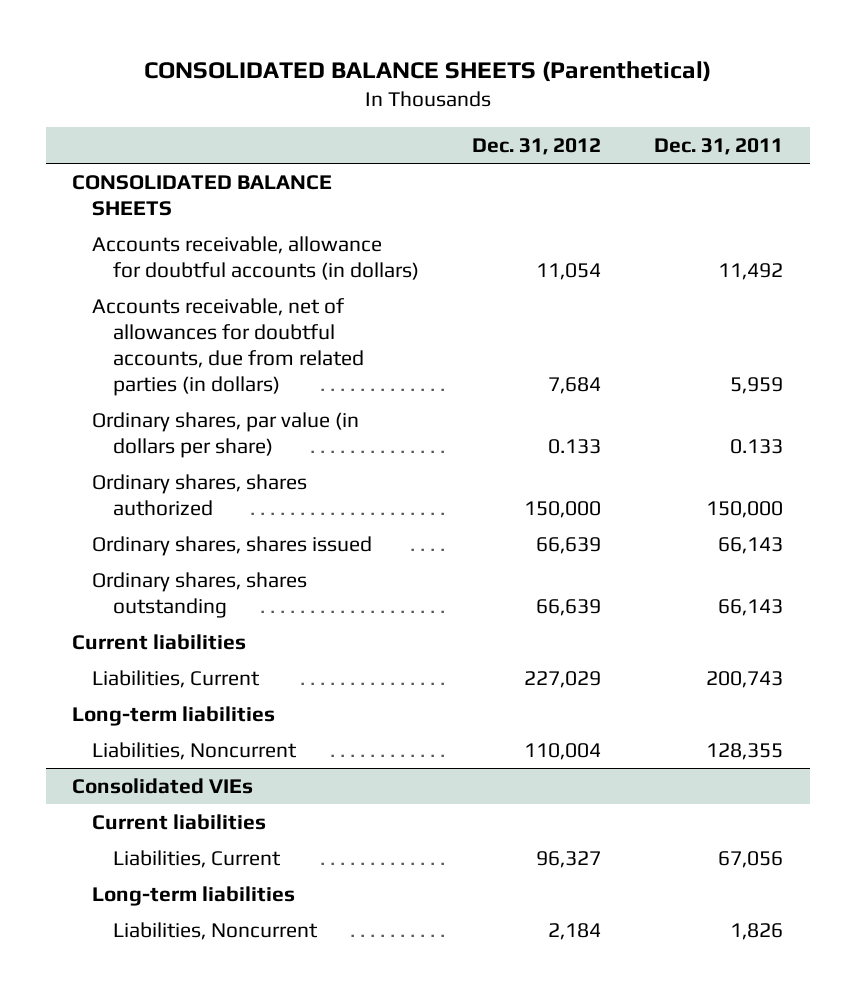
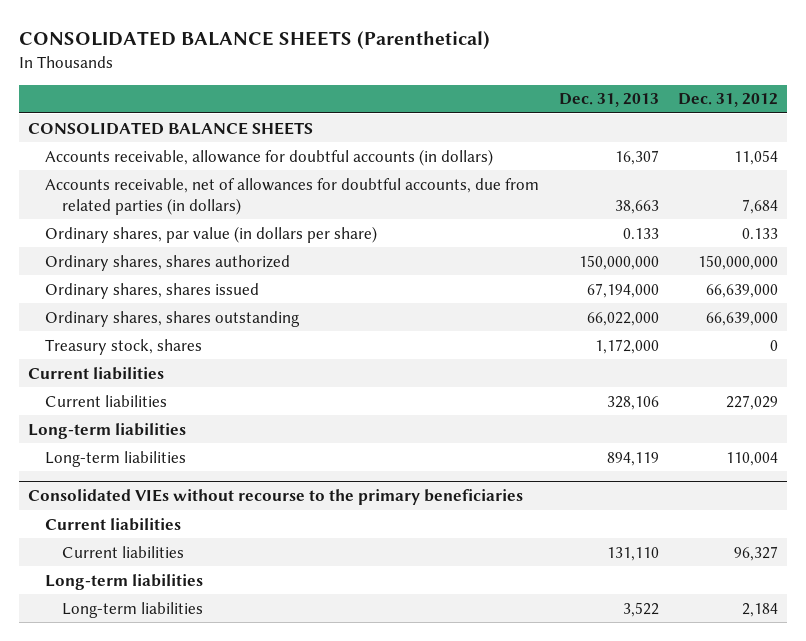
[653,138,783,156] Dec. 31, 2011 -> none
none -> [558,93,659,108] Dec. 31, 2013
[523,500,601,518] 150,000 -> [697,254,778,270] 150,000,000
[535,536,601,554] 66,639 -> [705,283,778,298] 66,639,000
[535,598,601,616] 66,639 -> [705,311,778,326] 66,639,000
none -> [45,338,203,355] Treasury stock, shares
[92,669,261,688] Liabilities, Current -> [45,394,168,407] Current liabilities
[72,777,254,794] Consolidated VIEs -> none
[92,741,298,760] Liabilities, Noncurrent -> [45,450,187,467] Long-term liabilities
none -> [28,489,524,506] Consolidated VIEs without recourse to the primary beneficiaries
[112,849,281,868] Liabilities, Current -> [62,545,185,558] Current liabilities
[112,921,318,940] Liabilities, Noncurrent -> [62,601,204,618] Long-term liabilities

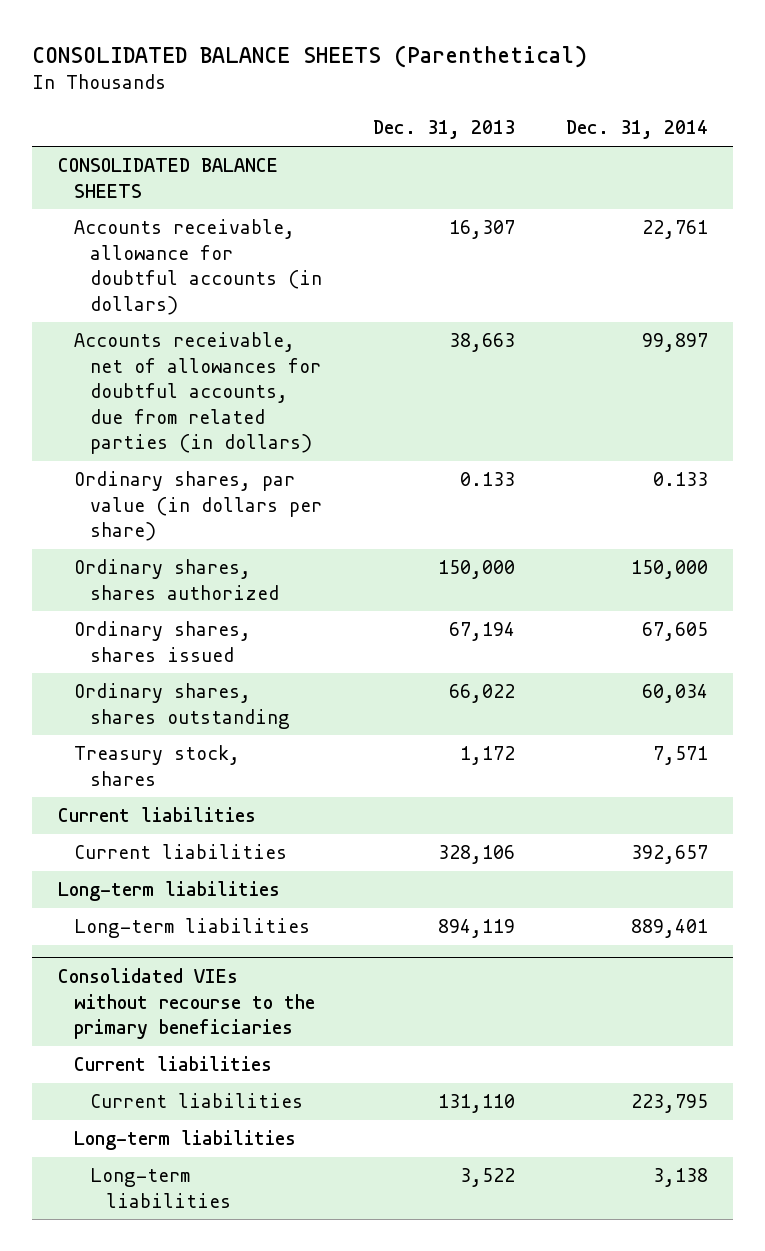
[677,93,778,108] Dec. 31, 2012 -> none
none -> [565,120,708,140] Dec. 31, 2014
[578,254,659,270] 150,000,000 -> [437,560,515,580] 150,000
[586,282,659,298] 67,194,000 -> [448,622,515,642] 67,194
[586,311,659,326] 66,022,000 -> [448,684,515,704] 66,022
[594,338,659,354] 1,172,000 -> [459,746,515,766] 1,172

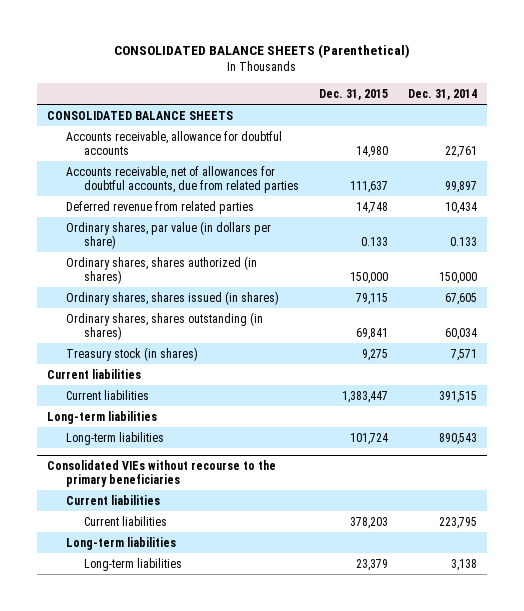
[372,120,515,140] Dec. 31, 2013 -> none
none -> [319,88,389,100] Dec. 31, 2015
[73,219,322,315] Accounts receivable, allowance for doubtful accounts (in dollars) -> [65,130,282,155] Accounts receivable, allowance for doubtful accounts
[73,332,321,455] Accounts receivable, net of allowances for doubtful accounts, due from related parties (in dollars) -> [65,165,300,193] Accounts receivable, net of allowances for doubtful accounts, due from related parties
none -> [65,200,254,214] Deferred revenue from related parties
[73,559,279,600] Ordinary shares, shares authorized -> [65,255,257,284] Ordinary shares, shares authorized (in shares)
[73,621,251,662] Ordinary shares, shares issued -> [65,290,279,305] Ordinary shares, shares issued (in shares)
[73,683,290,729] Ordinary shares, shares outstanding -> [65,311,263,340] Ordinary shares, shares outstanding (in shares)
[73,745,240,786] Treasury stock, shares -> [65,346,198,361] Treasury stock (in shares)
[630,845,708,865] 392,657 -> [439,390,478,403] 391,515
[630,919,708,939] 889,401 -> [439,432,478,445] 890,543

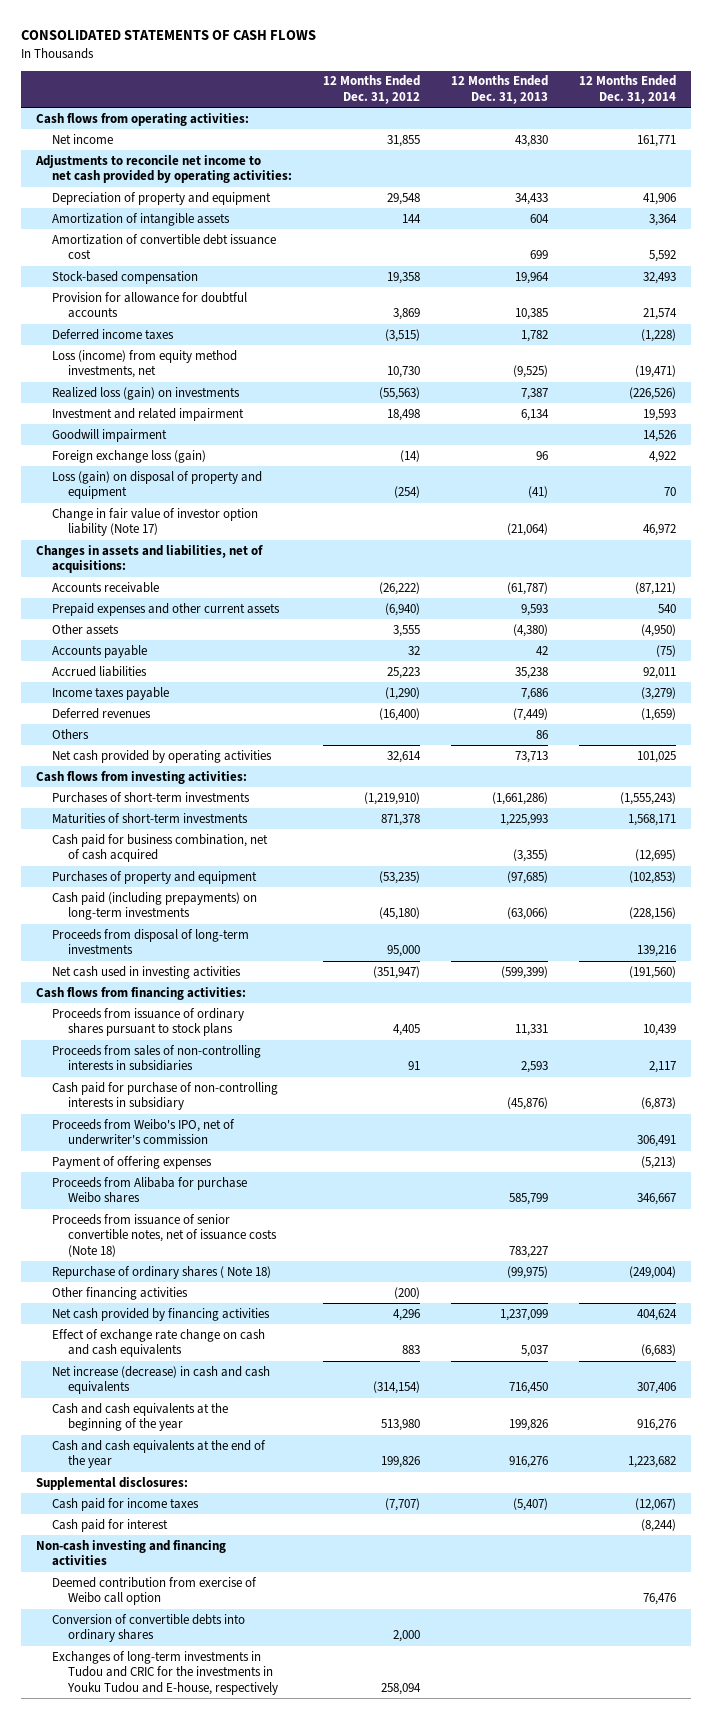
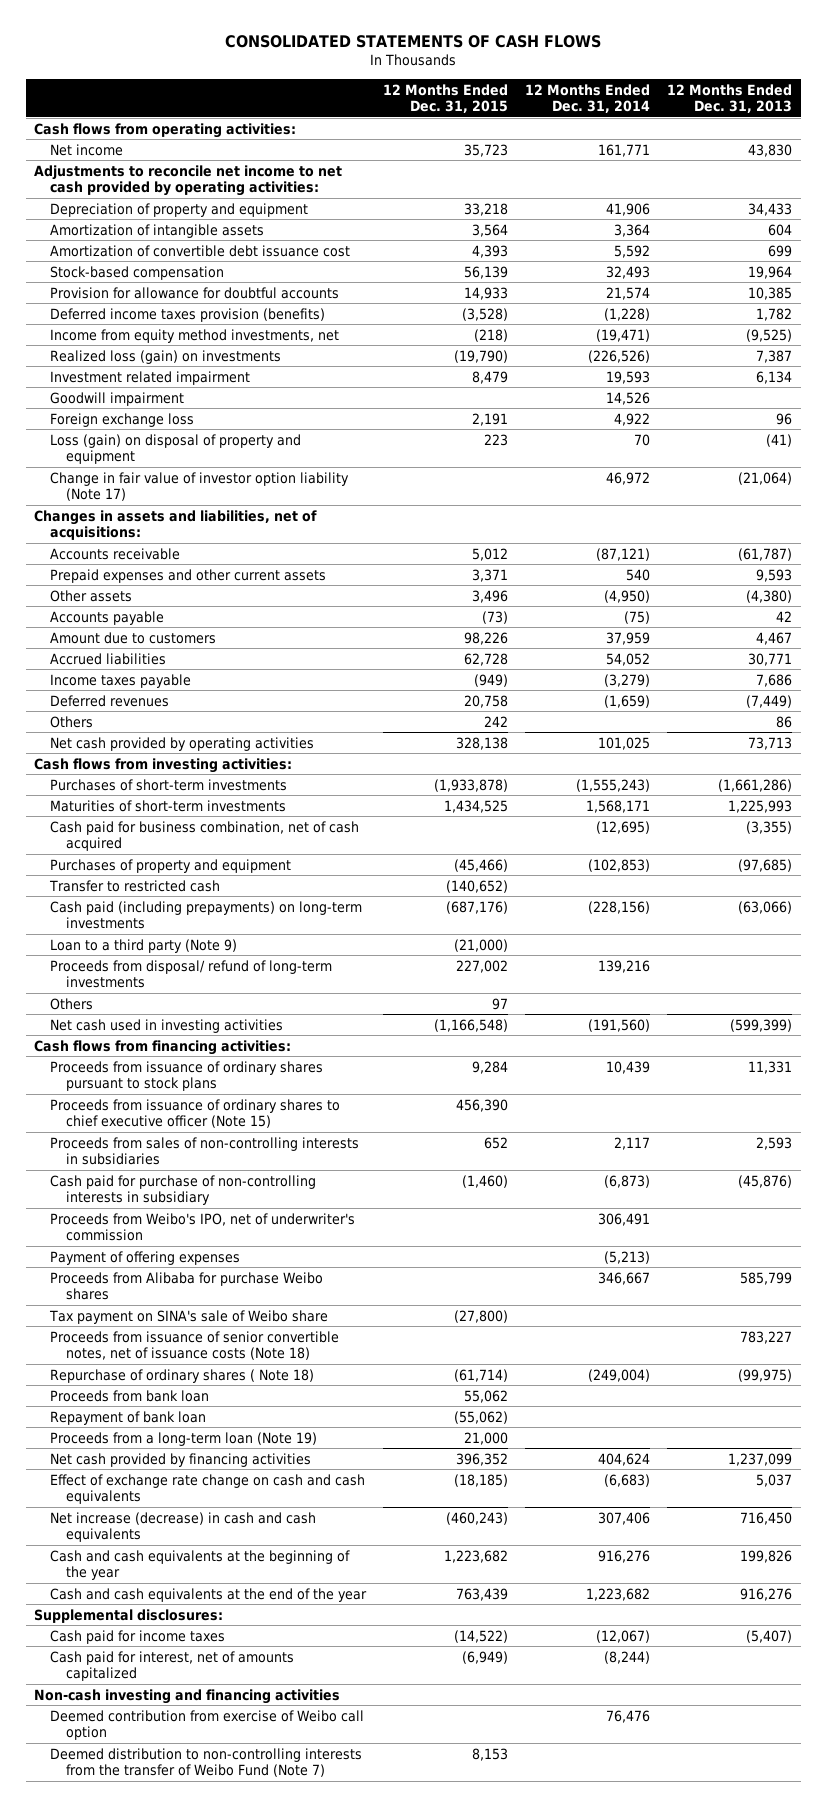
[322,75,420,104] 12 Months Ended Dec. 31, 2012 -> none
none -> [383,83,509,113] 12 Months Ended Dec. 31, 2015
[52,328,175,340] Deferred income taxes -> [49,307,325,322] Deferred income taxes provision (benefits)
[52,349,238,379] Loss (income) from equity method investments, net -> [49,328,339,343] Income from equity method investments, net
[52,407,245,421] Investment and related impairment -> [49,370,250,385] Investment related impairment
[52,449,207,463] Foreign exchange loss (gain) -> [49,412,194,427] Foreign exchange loss
none -> [49,631,216,644] Amount due to customers
[514,666,548,679] 35,238 -> [748,652,793,666] 30,771
[642,666,676,679] 92,011 -> [606,652,651,666] 54,052
none -> [48,879,220,892] Transfer to restricted cash
none -> [49,938,237,953] Loan to a third party (Note 9)
[52,928,250,955] Proceeds from disposal of long-term investments -> [49,959,332,988] Proceeds from disposal/ refund of long-term investments
none -> [49,997,93,1010] Others
none -> [49,1098,340,1128] Proceeds from issuance of ordinary shares to chief executive officer (Note 15)
none -> [48,1309,328,1324] Tax payment on SINA's sale of Weibo share
[52,1286,189,1300] Other financing activities -> none
none -> [49,1389,209,1402] Proceeds from bank loan
none -> [49,1410,206,1425] Repayment of bank loan
none -> [49,1431,317,1446] Proceeds from a long-term loan (Note 19)
[52,1518,169,1532] Cash paid for interest -> [49,1650,294,1681] Cash paid for interest, net of amounts capitalized
[52,1613,246,1643] Conversion of convertible debts into ordinary shares -> none
[52,1650,279,1695] Exchanges of long-term investments in Tudou and CRIC for the investments in Youku Tudou and E-house, respectively -> none
none -> [49,1747,362,1777] Deemed distribution to non-controlling interests from the transfer of Weibo Fund (Note 7)

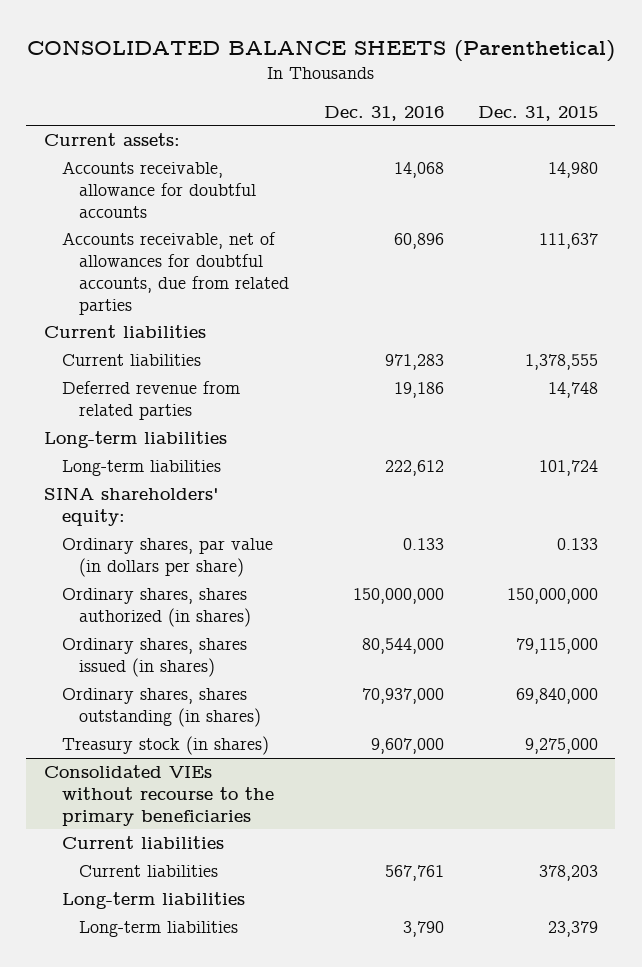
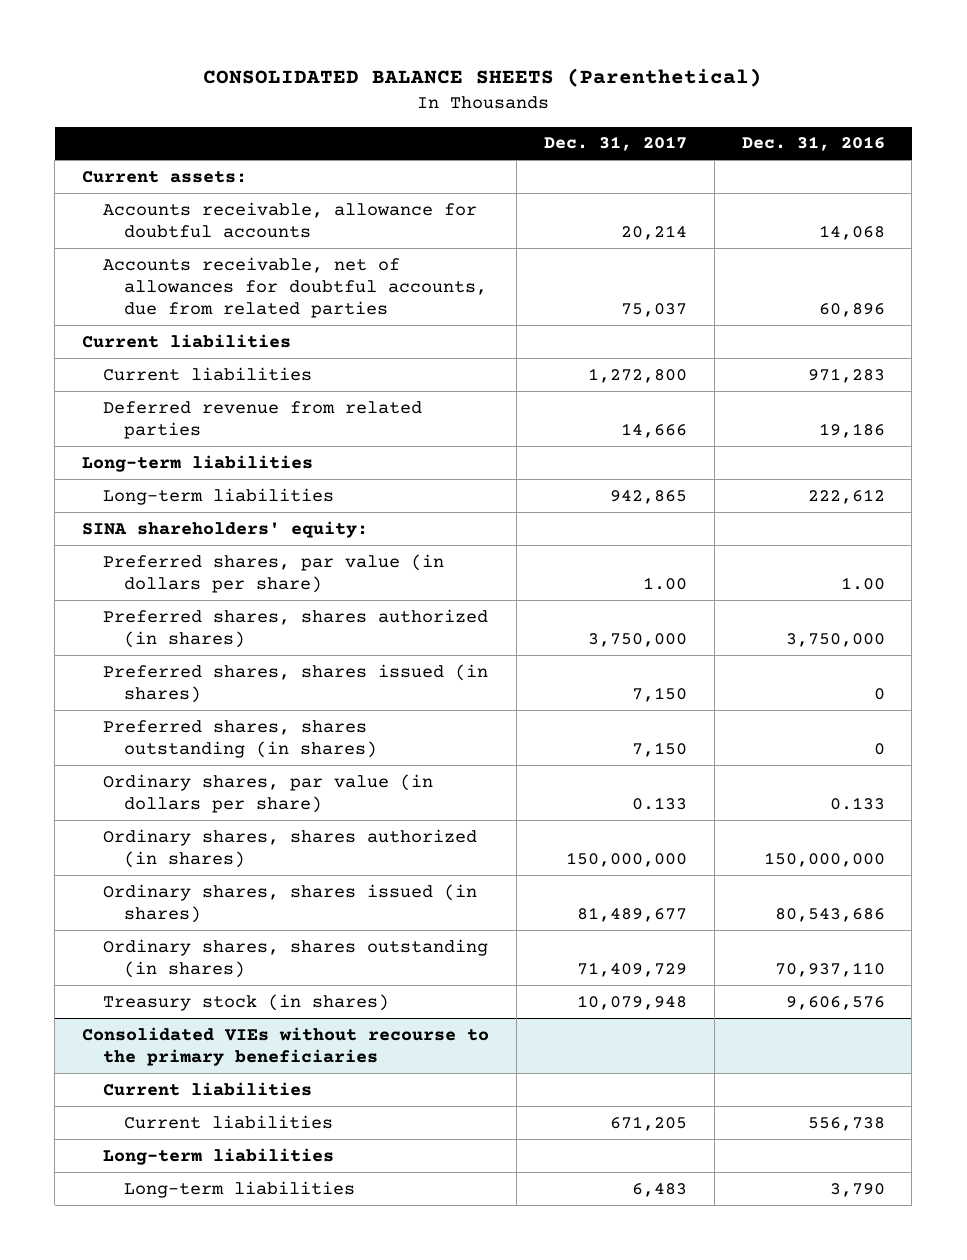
[478,105,599,121] Dec. 31, 2015 -> none
none -> [543,136,687,152] Dec. 31, 2017
none -> [102,553,444,593] Preferred shares, par value (in dollars per share)
none -> [102,608,488,648] Preferred shares, shares authorized (in shares)
none -> [102,663,488,703] Preferred shares, shares issued (in shares)
none -> [102,719,377,758] Preferred shares, shares outstanding (in shares)
[361,638,444,655] 80,544,000 -> [774,907,885,922] 80,543,686
[361,688,444,705] 70,937,000 -> [774,961,885,977] 70,937,110
[370,738,444,755] 9,607,000 -> [785,995,885,1010] 9,606,576
[384,865,444,882] 567,761 -> [807,1116,885,1131] 556,738

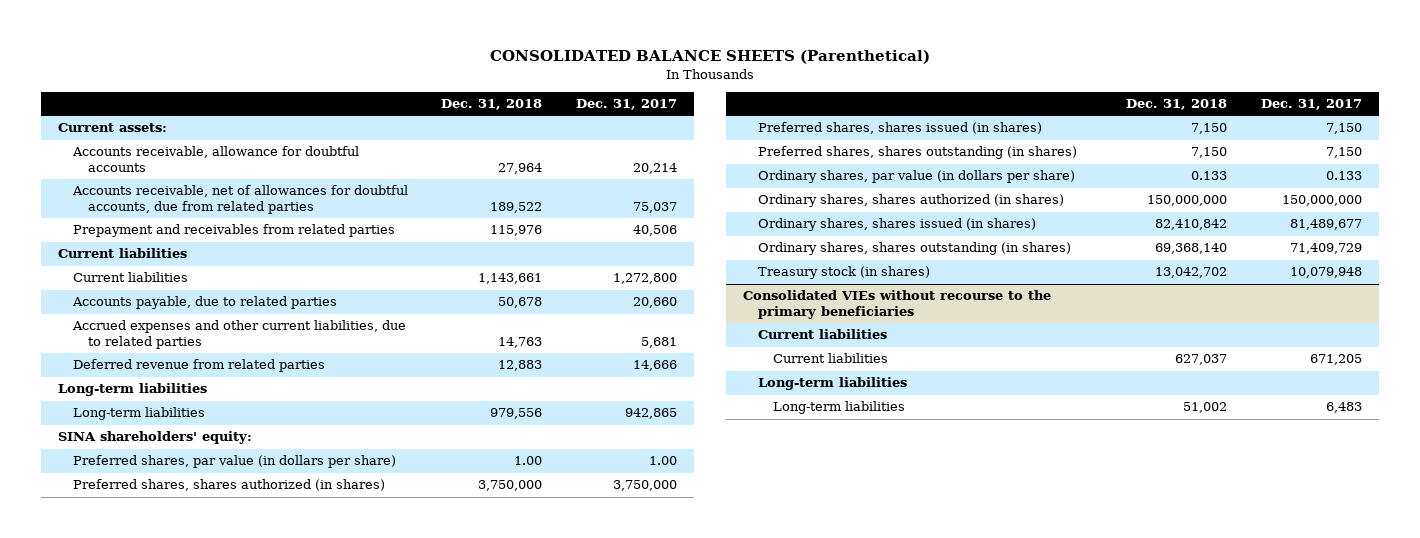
[741,136,885,152] Dec. 31, 2016 -> none
none -> [441,99,543,111] Dec. 31, 2018
none -> [72,224,395,238] Prepayment and receivables from related parties
none -> [71,296,337,310] Accounts payable, due to related parties
none -> [71,320,406,350] Accrued expenses and other current liabilities, due to related parties

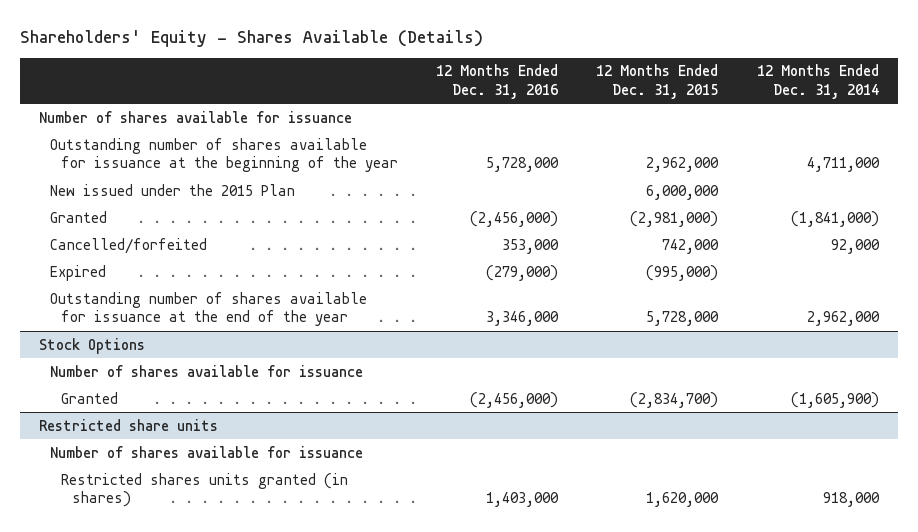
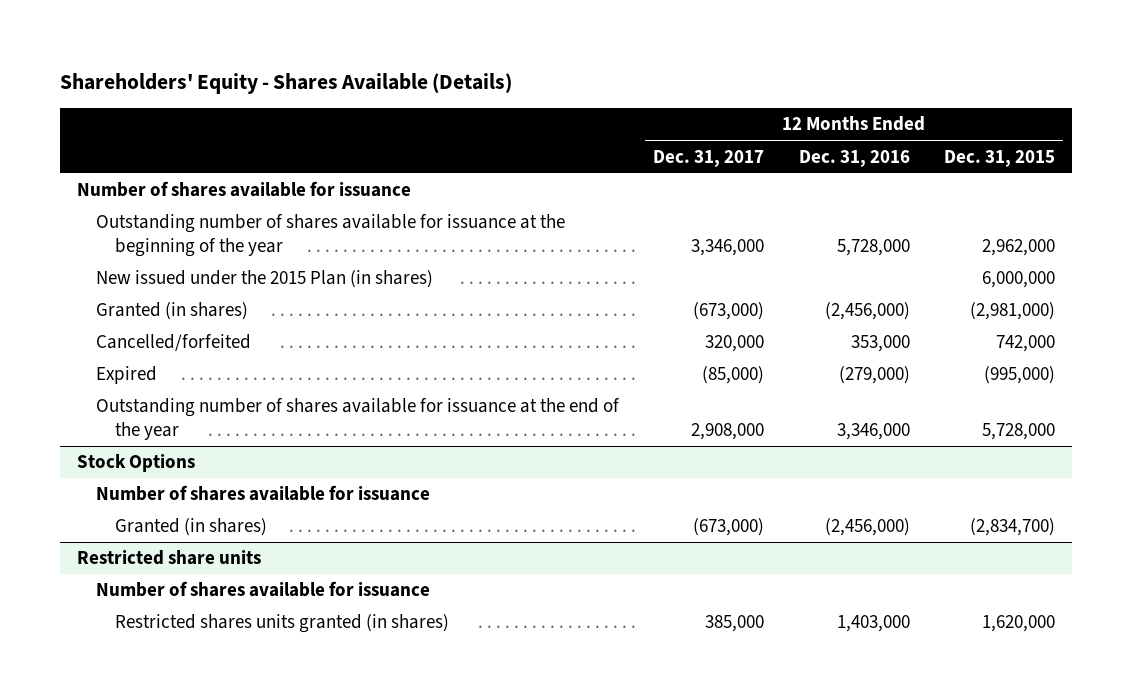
[756,64,879,100] 12 Months Ended Dec. 31, 2014 -> none
none -> [653,149,765,167] Dec. 31, 2017
[49,183,295,196] New issued under the 2015 Plan -> [96,270,434,289] New issued under the 2015 Plan (in shares)
[49,210,107,223] Granted -> [96,302,249,321] Granted (in shares)
[60,391,118,404] Granted -> [115,518,268,537] Granted (in shares)

